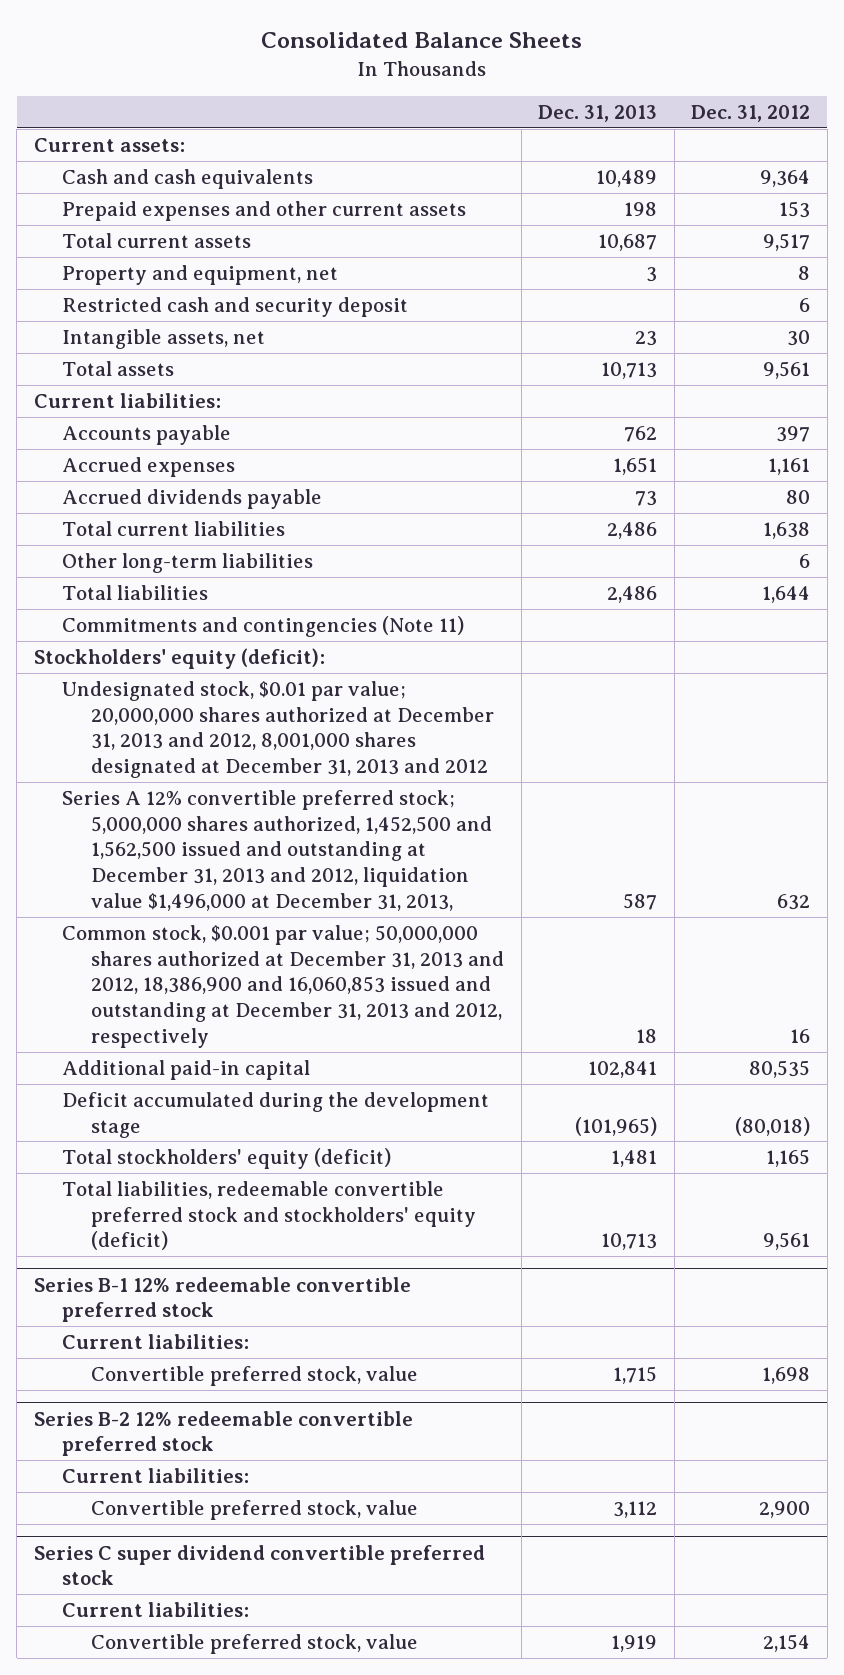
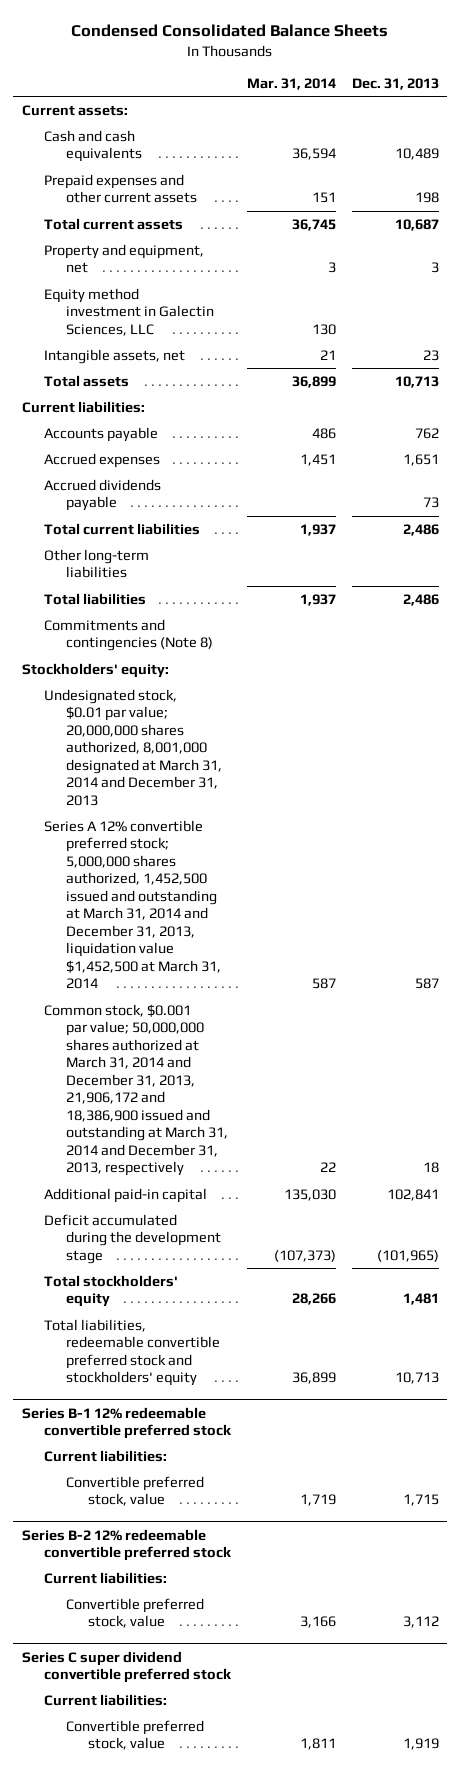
[261,32,583,49] Consolidated Balance Sheets -> [71,23,389,37] Condensed Consolidated Balance Sheets
[691,104,811,122] Dec. 31, 2012 -> none
none -> [246,77,336,90] Mar. 31, 2014
[62,296,409,317] Restricted cash and security deposit -> none
none -> [43,287,214,336] Equity method investment in Galectin Sciences, LLC
[62,615,465,637] Commitments and contingencies (Note 11) -> [43,618,213,652] Commitments and contingencies (Note 8)
[33,647,325,669] Stockholders' equity (deficit): -> [21,662,169,678] Stockholders' equity:
[62,680,495,778] Undesignated stock, $0.01 par value; 20,000,000 shares authorized at December 31, 2013 and 2012, 8,001,000 shares designated at December 31, 2013 and 2012 -> [43,688,222,806] Undesignated stock, $0.01 par value; 20,000,000 shares authorized, 8,001,000 designated at March 31, 2014 and December 31, 2013
[62,789,493,911] Series A 12% convertible preferred stock; 5,000,000 shares authorized, 1,452,500 and 1,562,500 issued and outstanding at December 31, 2013 and 2012, liquidation value $1,496,000 at December 31, 2013, -> [43,819,221,990] Series A 12% convertible preferred stock; 5,000,000 shares authorized, 1,452,500 issued and outstanding at March 31, 2014 and December 31, 2013, liquidation value $1,452,500 at March 31, 2014
[62,924,505,1048] Common stock, $0.001 par value; 50,000,000 shares authorized at December 31, 2013 and 2012, 18,386,900 and 16,060,853 issued and outstanding at December 31, 2013 and 2012, respectively -> [43,1003,228,1177] Common stock, $0.001 par value; 50,000,000 shares authorized at March 31, 2014 and December 31, 2013, 21,906,172 and 18,386,900 issued and outstanding at March 31, 2014 and December 31, 2013, respectively
[62,1147,392,1169] Total stockholders' equity (deficit) -> [43,1274,178,1308] Total stockholders' equity
[62,1180,477,1251] Total liabilities, redeemable convertible preferred stock and stockholders' equity (deficit) -> [43,1318,220,1387] Total liabilities, redeemable convertible preferred stock and stockholders' equity

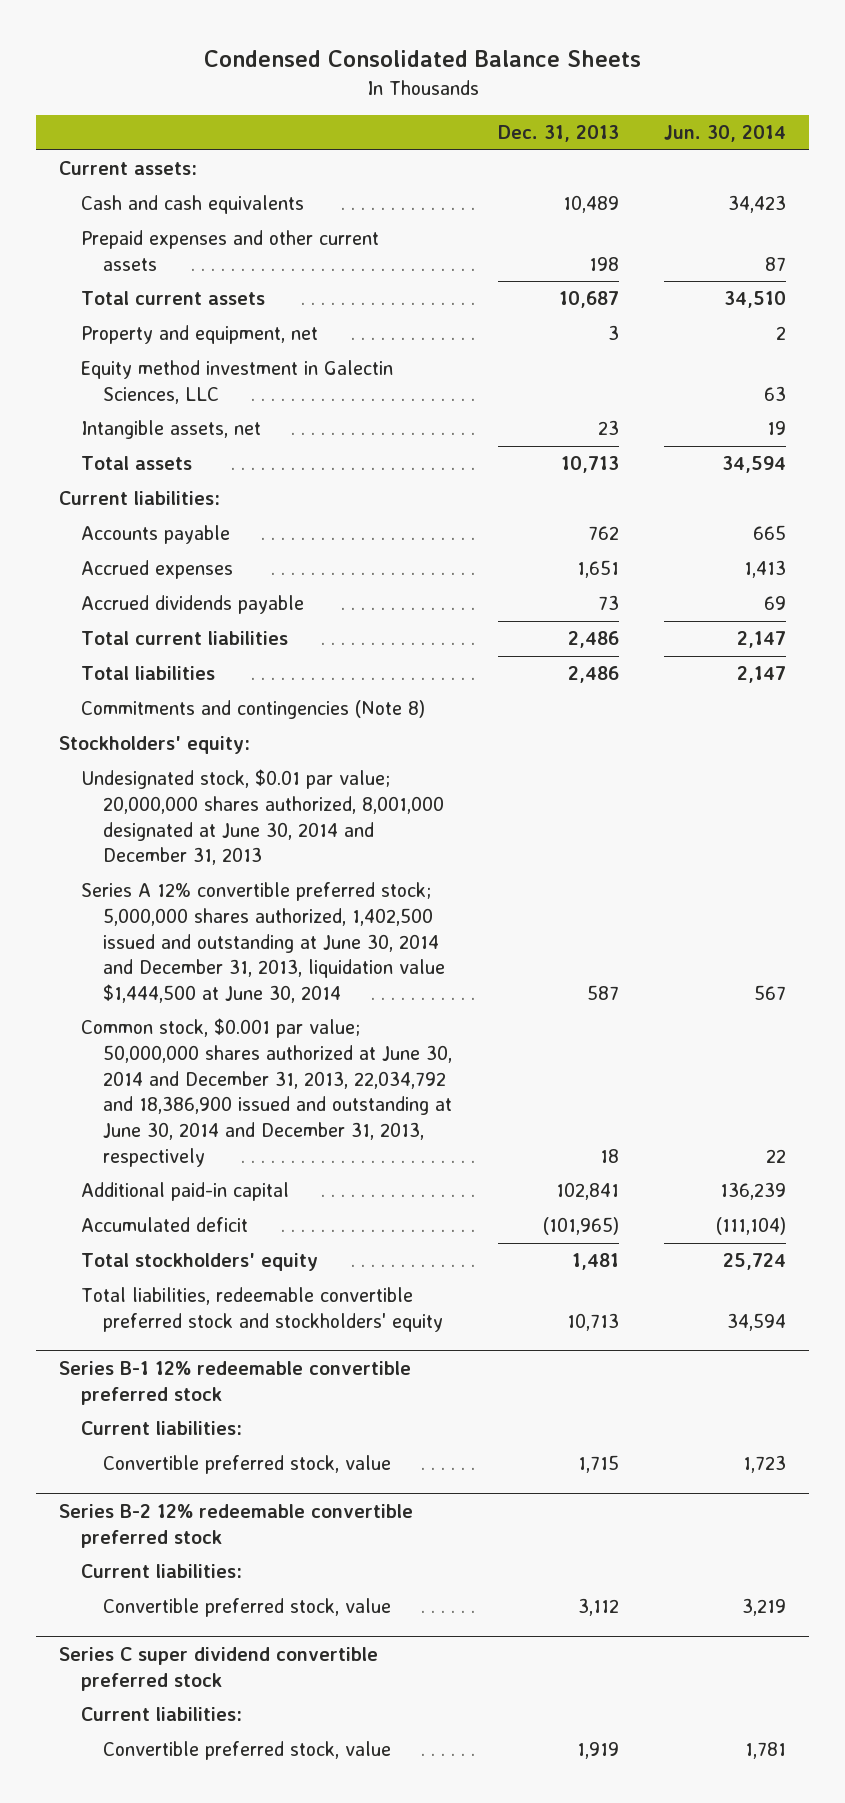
[246,77,336,90] Mar. 31, 2014 -> none
none -> [664,125,787,143] Jun. 30, 2014
[43,548,149,579] Other long-term liabilities -> none
[43,688,222,806] Undesignated stock, $0.01 par value; 20,000,000 shares authorized, 8,001,000 designated at March 31, 2014 and December 31, 2013 -> [80,769,444,866] Undesignated stock, $0.01 par value; 20,000,000 shares authorized, 8,001,000 designated at June 30, 2014 and December 31, 2013
[43,819,221,990] Series A 12% convertible preferred stock; 5,000,000 shares authorized, 1,452,500 issued and outstanding at March 31, 2014 and December 31, 2013, liquidation value $1,452,500 at March 31, 2014 -> [80,882,445,1003] Series A 12% convertible preferred stock; 5,000,000 shares authorized, 1,402,500 issued and outstanding at June 30, 2014 and December 31, 2013, liquidation value $1,444,500 at June 30, 2014
[43,1003,228,1177] Common stock, $0.001 par value; 50,000,000 shares authorized at March 31, 2014 and December 31, 2013, 21,906,172 and 18,386,900 issued and outstanding at March 31, 2014 and December 31, 2013, respectively -> [80,1018,452,1167] Common stock, $0.001 par value; 50,000,000 shares authorized at June 30, 2014 and December 31, 2013, 22,034,792 and 18,386,900 issued and outstanding at June 30, 2014 and December 31, 2013, respectively
[43,1213,221,1264] Deficit accumulated during the development stage -> [80,1217,248,1233] Accumulated deficit

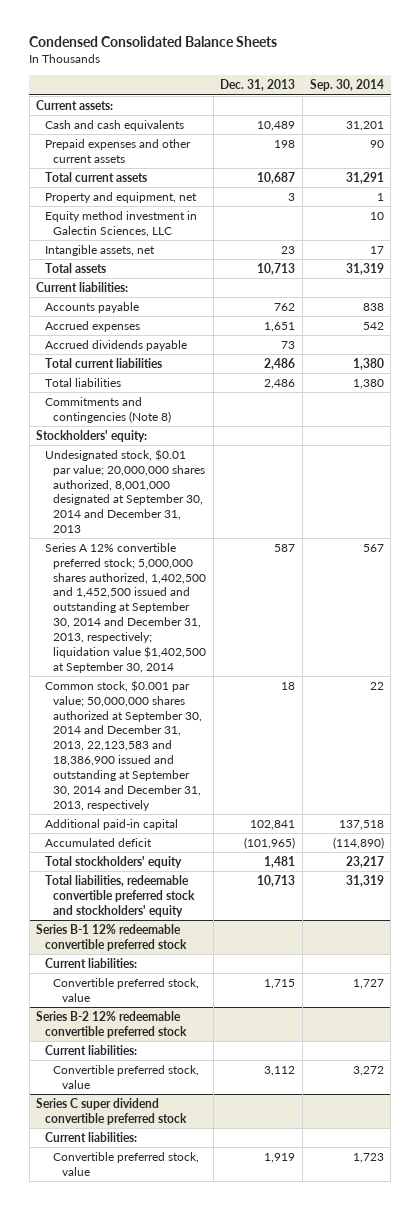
[664,125,787,143] Jun. 30, 2014 -> none
none -> [309,79,384,92] Sep. 30, 2014
[80,769,444,866] Undesignated stock, $0.01 par value; 20,000,000 shares authorized, 8,001,000 designated at June 30, 2014 and December 31, 2013 -> [44,448,206,534] Undesignated stock, $0.01 par value; 20,000,000 shares authorized, 8,001,000 designated at September 30, 2014 and December 31, 2013
[80,882,445,1003] Series A 12% convertible preferred stock; 5,000,000 shares authorized, 1,402,500 issued and outstanding at June 30, 2014 and December 31, 2013, liquidation value $1,444,500 at June 30, 2014 -> [44,542,207,673] Series A 12% convertible preferred stock; 5,000,000 shares authorized, 1,402,500 and 1,452,500 issued and outstanding at September 30, 2014 and December 31, 2013, respectively; liquidation value $1,402,500 at September 30, 2014
[80,1018,452,1167] Common stock, $0.001 par value; 50,000,000 shares authorized at June 30, 2014 and December 31, 2013, 22,034,792 and 18,386,900 issued and outstanding at June 30, 2014 and December 31, 2013, respectively -> [44,679,203,811] Common stock, $0.001 par value; 50,000,000 shares authorized at September 30, 2014 and December 31, 2013, 22,123,583 and 18,386,900 issued and outstanding at September 30, 2014 and December 31, 2013, respectively

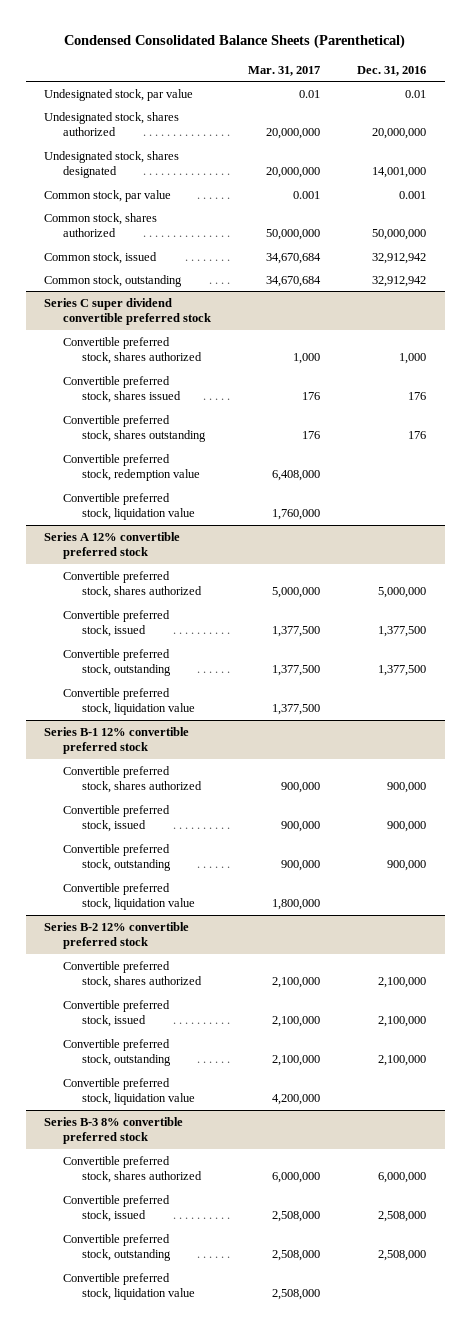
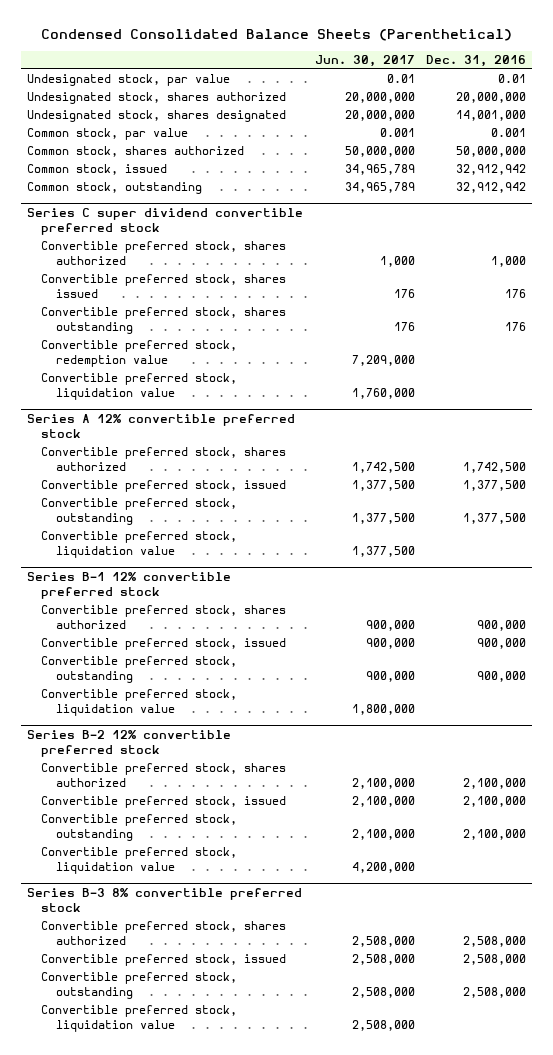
[248,65,321,76] Mar. 31, 2017 -> none
none -> [314,54,415,67] Jun. 30, 2017
[378,587,427,599] 5,000,000 -> [463,462,527,474] 1,742,500
[378,1172,427,1184] 6,000,000 -> [463,936,527,948] 2,508,000

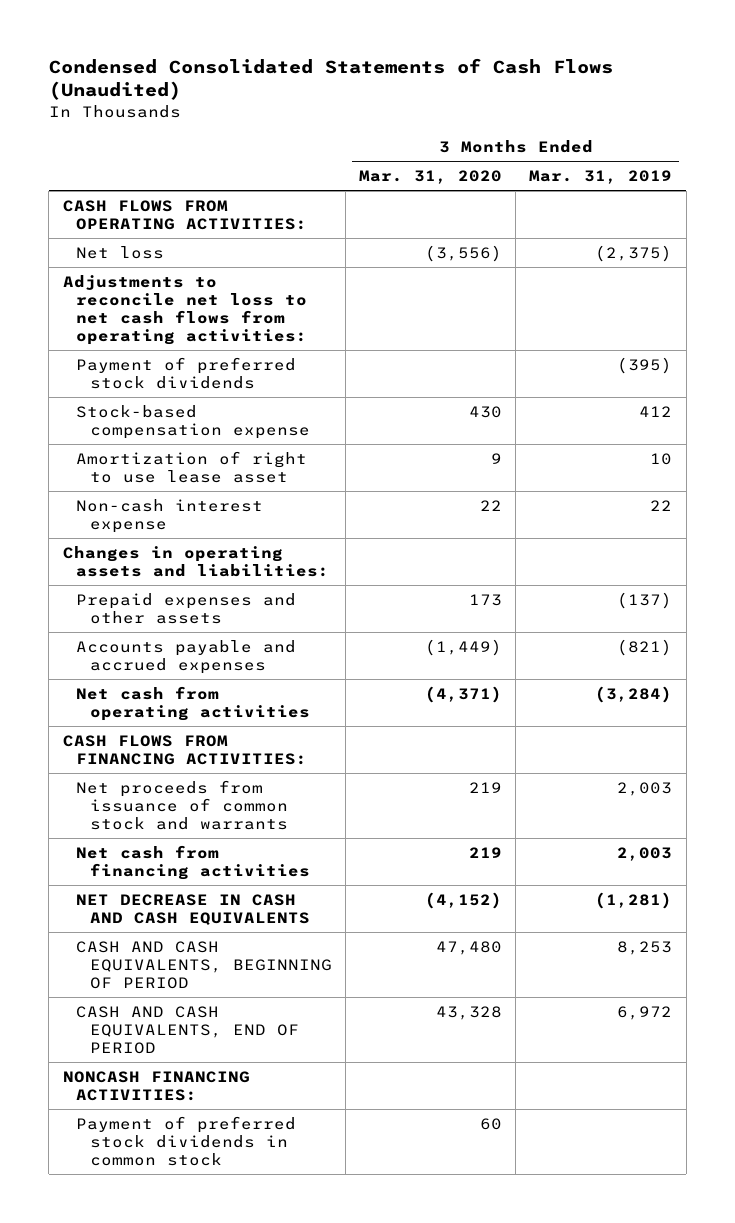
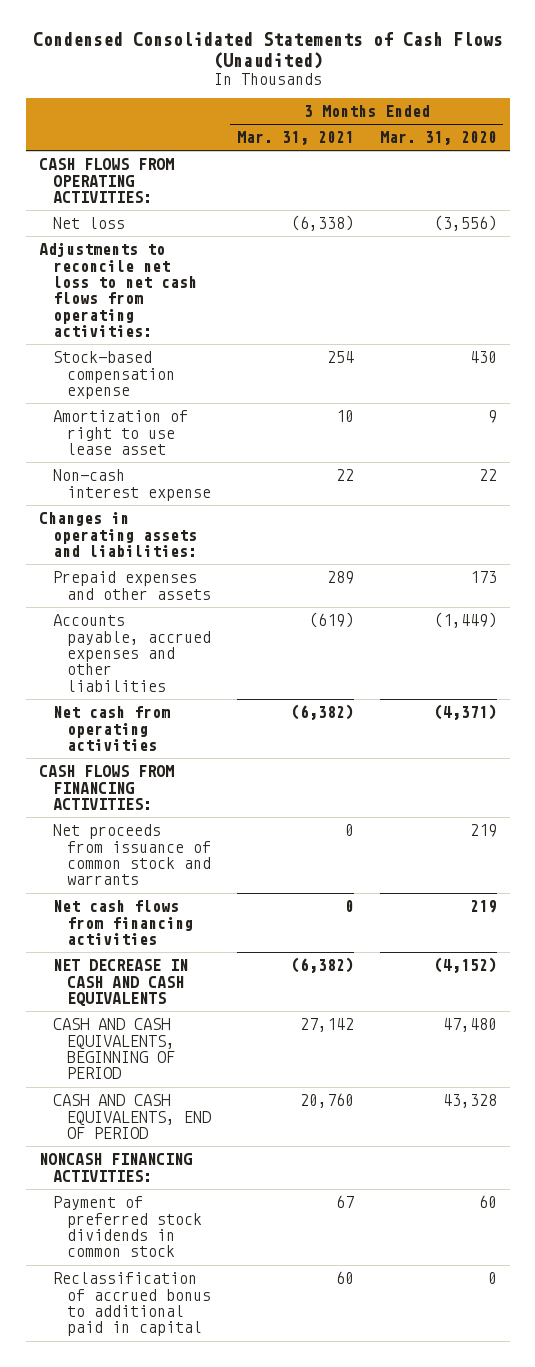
[529,169,673,184] Mar. 31, 2019 -> none
none -> [236,131,354,146] Mar. 31, 2021
[76,356,297,389] Payment of preferred stock dividends -> none
[76,639,297,674] Accounts payable and accrued expenses -> [52,614,211,692] Accounts payable, accrued expenses and other liabilities
[76,844,310,880] Net cash from financing activities -> [52,900,193,946] Net cash flows from financing activities
none -> [52,1272,211,1337] Reclassification of accrued bonus to additional paid in capital

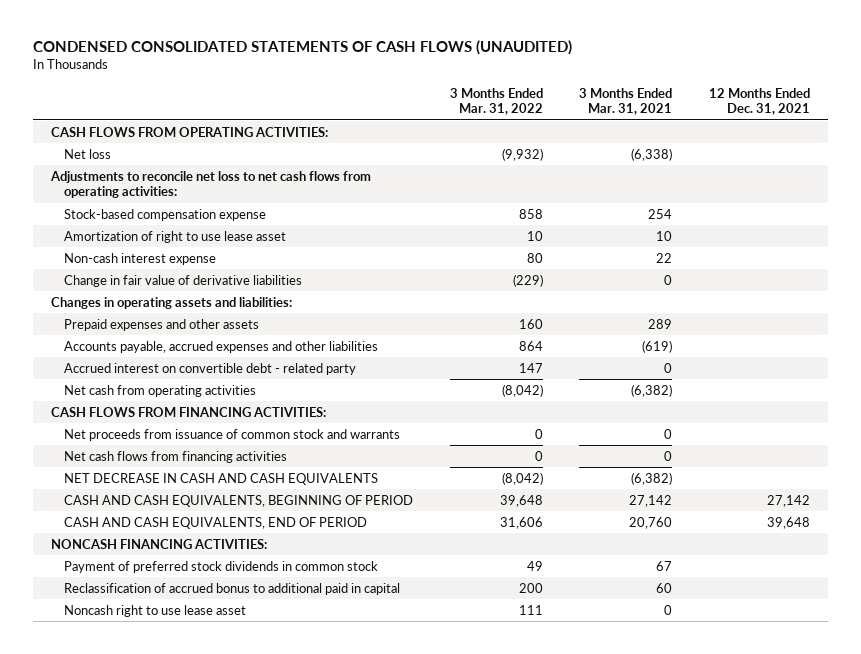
[32,32,503,69] Condensed Consolidated Statements of Cash Flows (Unaudited) -> [32,40,572,56] CONDENSED CONSOLIDATED STATEMENTS OF CASH FLOWS (UNAUDITED)
[379,131,497,146] Mar. 31, 2020 -> none
none -> [449,87,543,115] 3 Months Ended Mar. 31, 2022
none -> [708,87,810,115] 12 Months Ended Dec. 31, 2021
none -> [64,274,303,287] Change in fair value of derivative liabilities
none -> [64,362,357,375] Accrued interest on convertible debt - related party
none -> [64,604,247,617] Noncash right to use lease asset

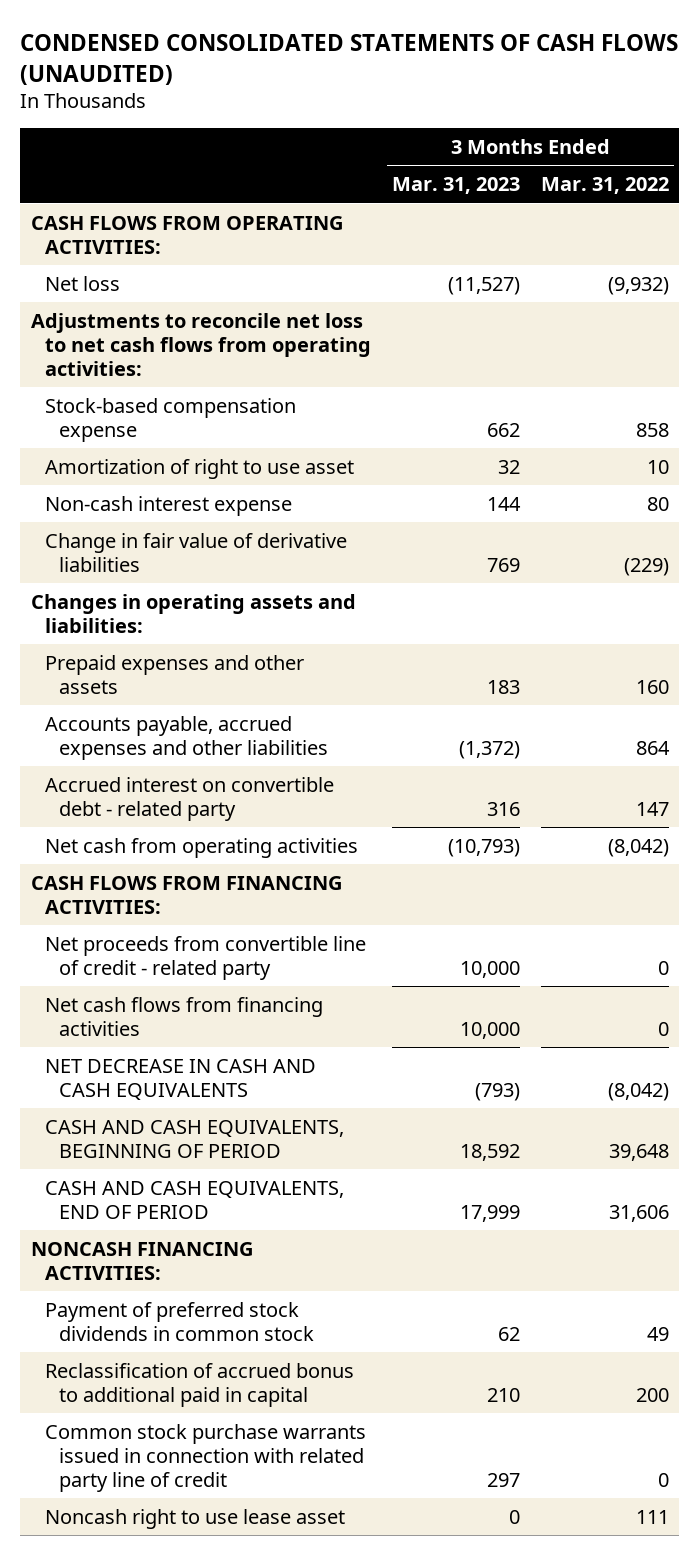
[579,87,673,115] 3 Months Ended Mar. 31, 2021 -> none
[708,87,810,115] 12 Months Ended Dec. 31, 2021 -> none
none -> [392,177,521,195] Mar. 31, 2023
[64,230,287,243] Amortization of right to use lease asset -> [45,458,355,479] Amortization of right to use asset
[64,428,401,441] Net proceeds from issuance of common stock and warrants -> none
none -> [45,935,367,980] Net proceeds from convertible line of credit - related party
none -> [45,1423,367,1492] Common stock purchase warrants issued in connection with related party line of credit

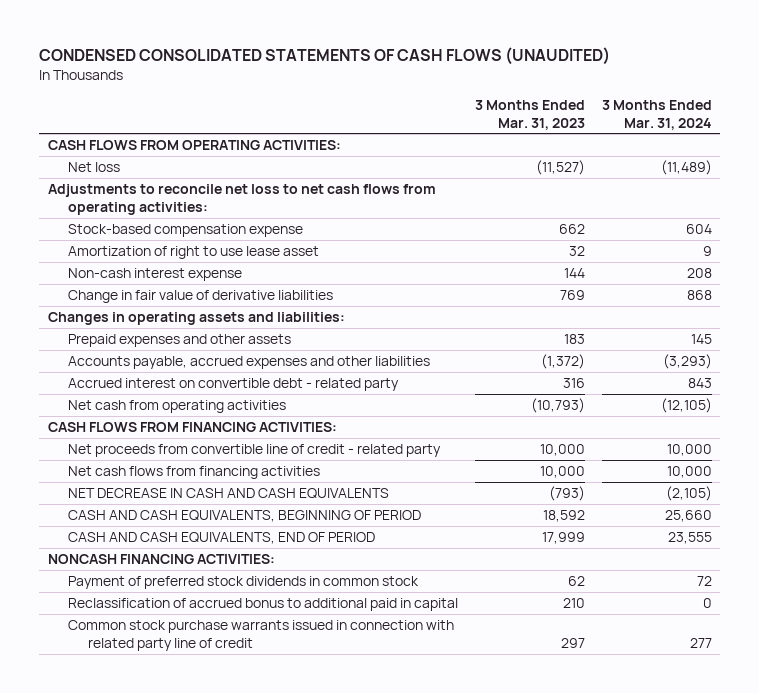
[541,177,670,195] Mar. 31, 2022 -> none
none -> [601,99,712,130] 3 Months Ended Mar. 31, 2024
[45,458,355,479] Amortization of right to use asset -> [67,246,319,260] Amortization of right to use lease asset
[45,1508,346,1529] Noncash right to use lease asset -> none

